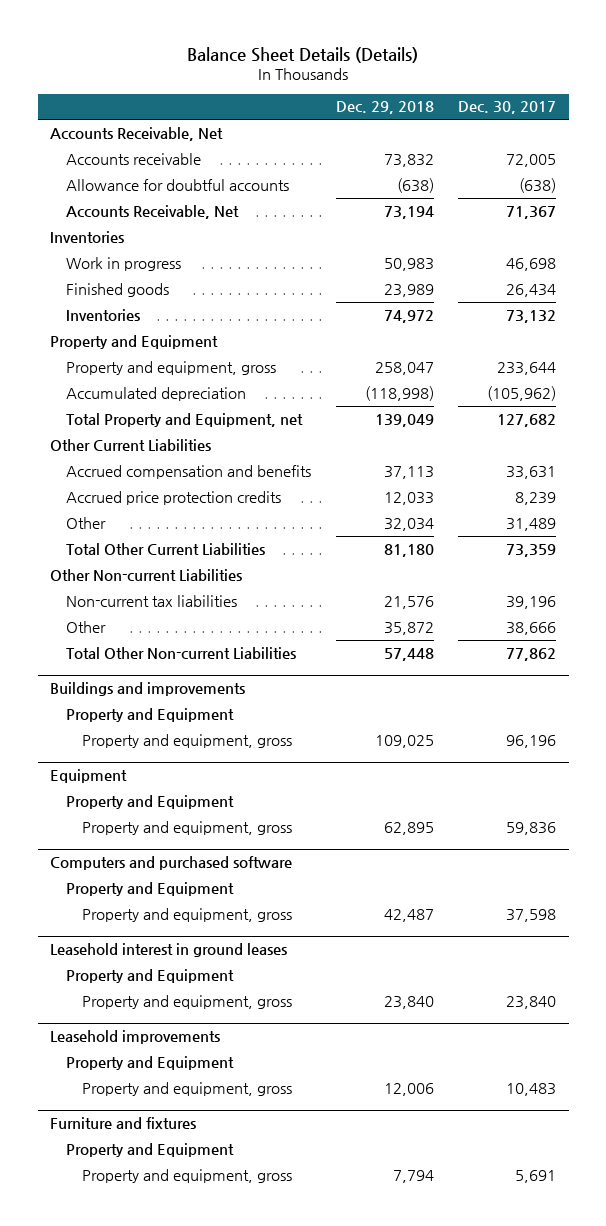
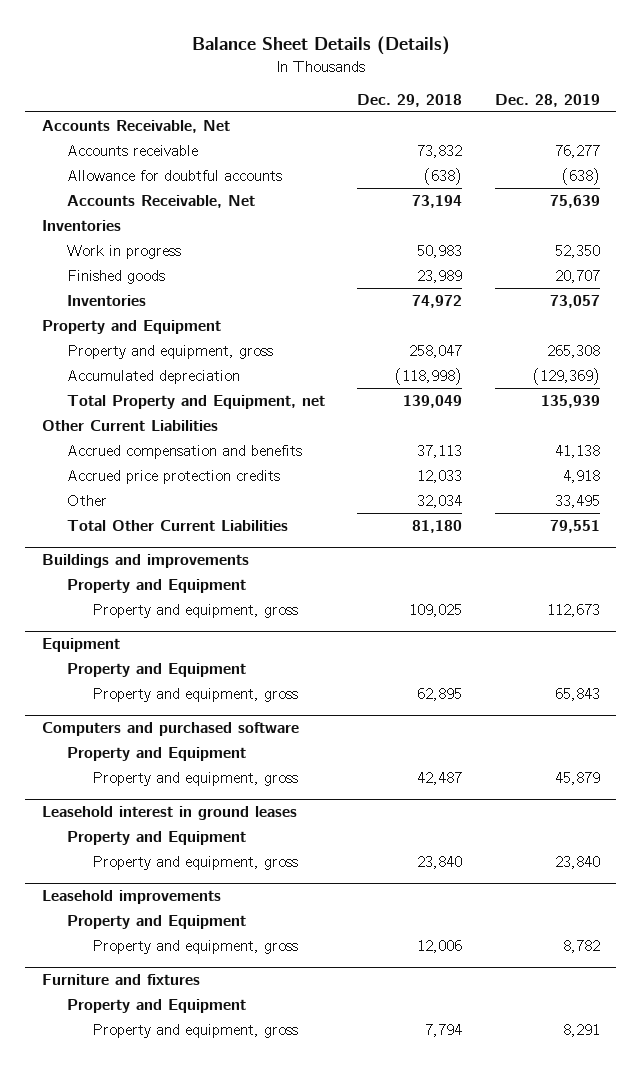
[458,101,557,115] Dec. 30, 2017 -> none
none -> [494,94,600,108] Dec. 28, 2019
[50,568,243,581] Other Non-current Liabilities -> none
[65,594,237,607] Non-current tax liabilities -> none
[65,620,106,633] Other -> none
[65,646,296,659] Total Other Non-current Liabilities -> none

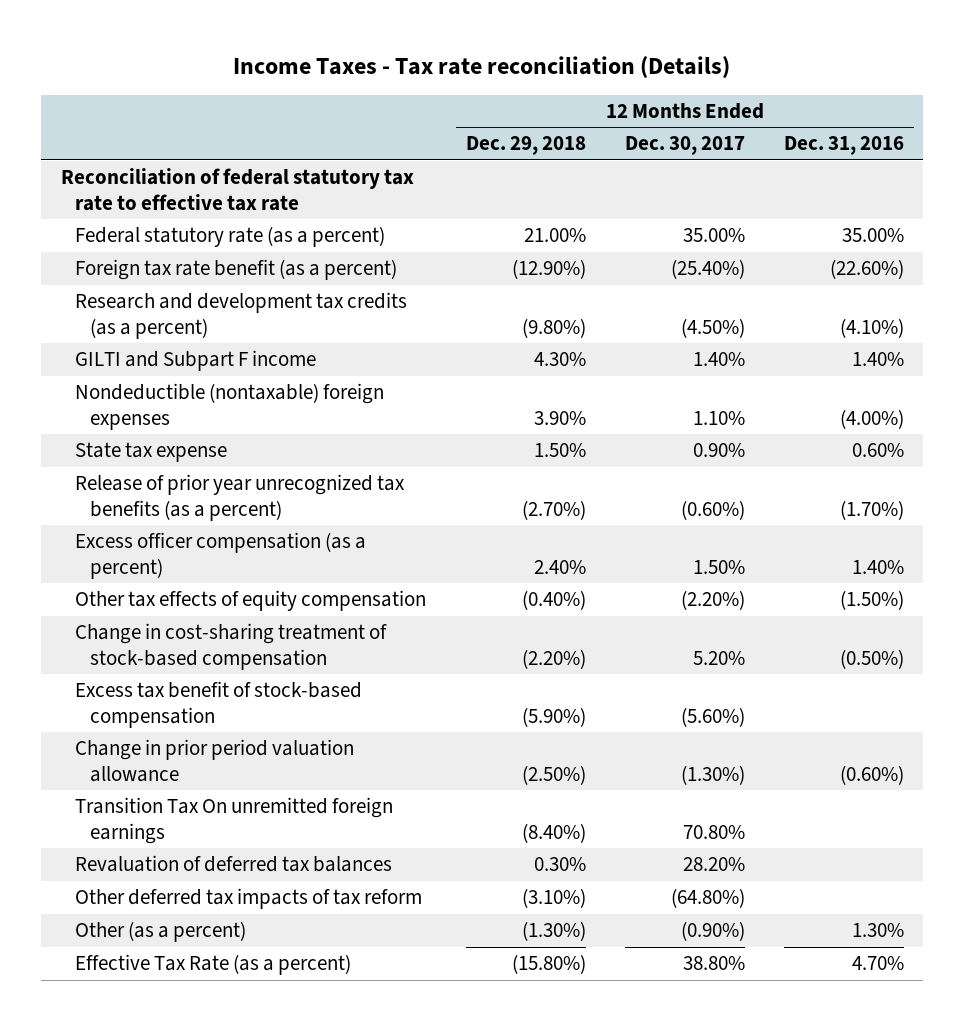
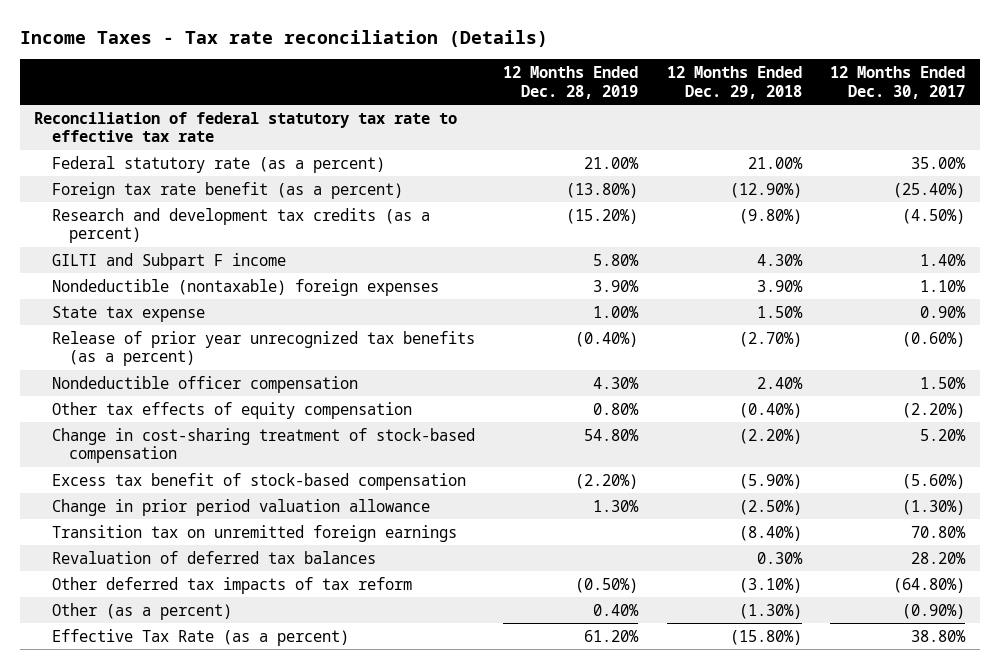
[783,136,904,156] Dec. 31, 2016 -> none
none -> [503,65,639,99] 12 Months Ended Dec. 28, 2019
[75,532,367,579] Excess officer compensation (as a percent) -> [51,375,358,393] Nondeductible officer compensation
[75,797,394,844] Transition Tax On unremitted foreign earnings -> [51,524,457,542] Transition tax on unremitted foreign earnings

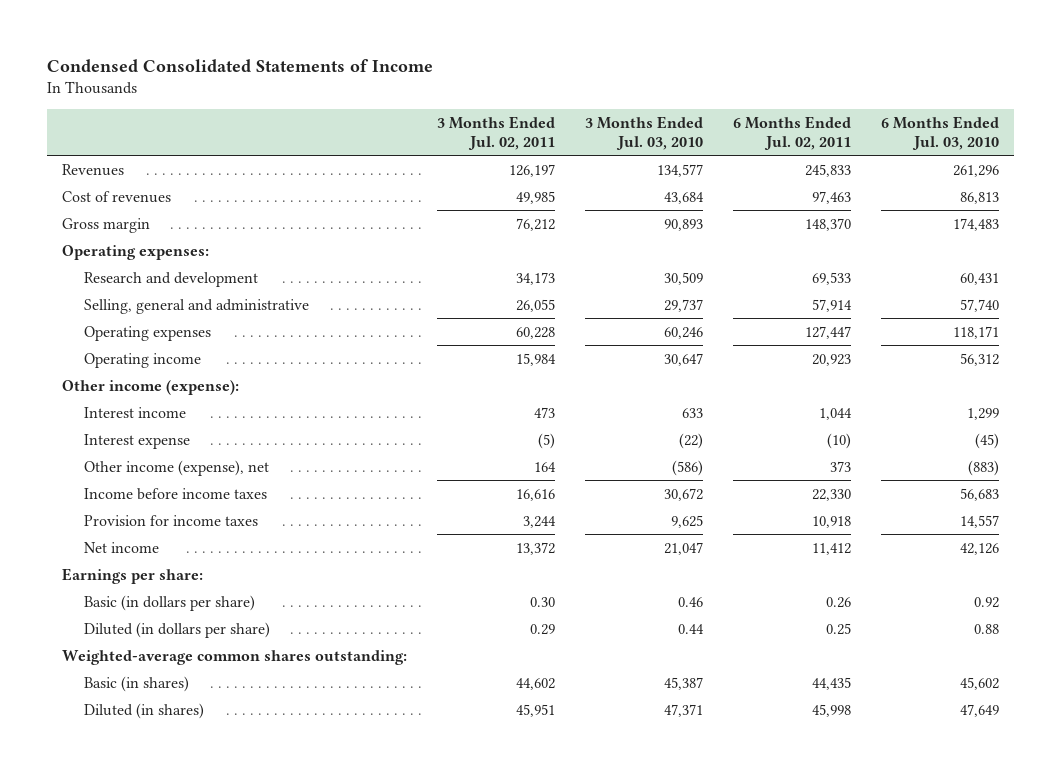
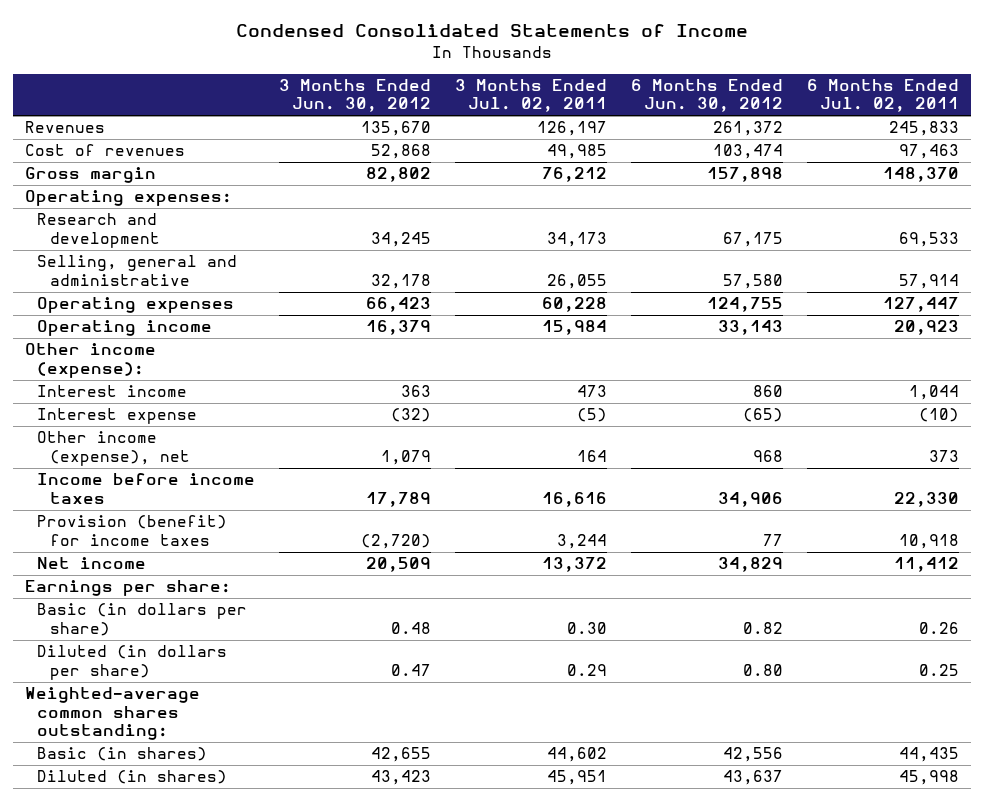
[585,115,704,151] 3 Months Ended Jul. 03, 2010 -> none
[881,115,1000,151] 6 Months Ended Jul. 03, 2010 -> none
none -> [279,78,432,113] 3 Months Ended Jun. 30, 2012
none -> [631,78,784,113] 6 Months Ended Jun. 30, 2012
[84,514,259,526] Provision for income taxes -> [37,515,228,546] Provision (benefit) for income taxes

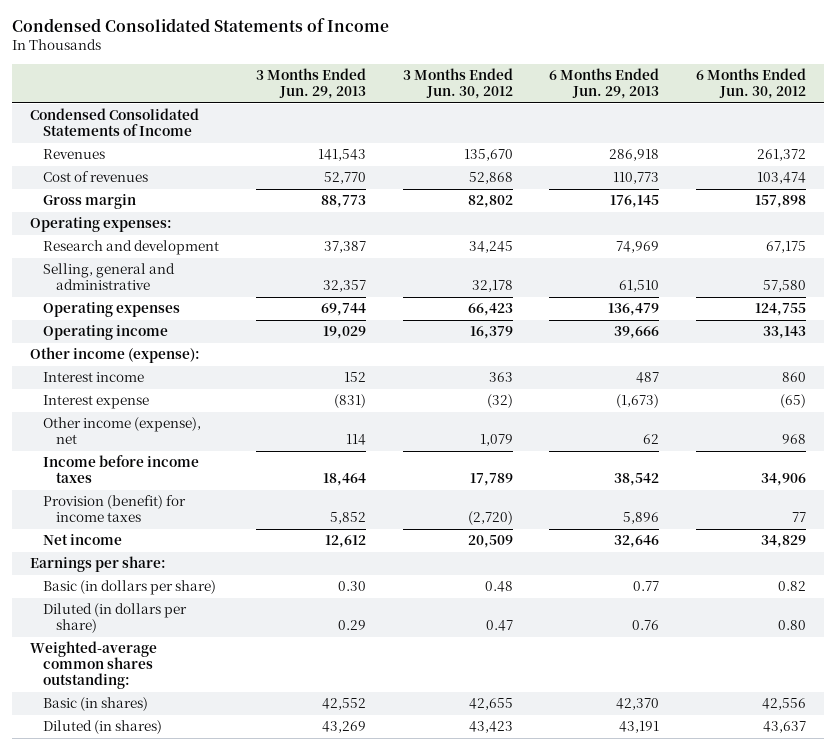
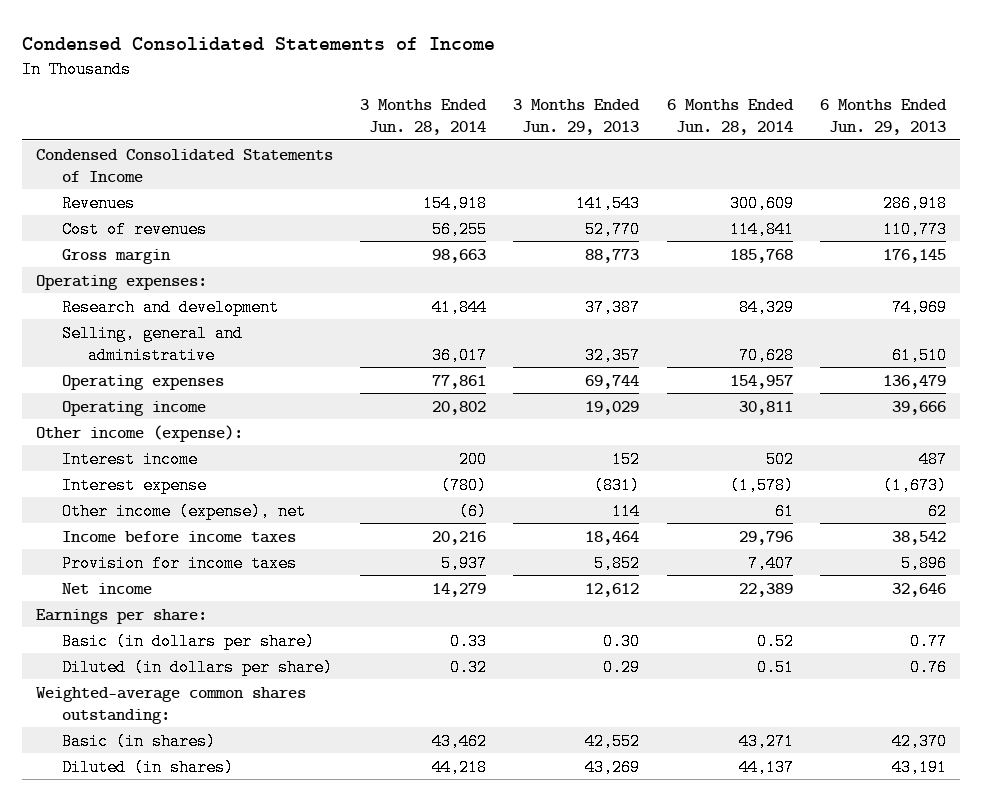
[402,67,513,100] 3 Months Ended Jun. 30, 2012 -> none
[696,67,807,100] 6 Months Ended Jun. 30, 2012 -> none
none -> [360,99,488,136] 3 Months Ended Jun. 28, 2014
none -> [666,99,794,136] 6 Months Ended Jun. 28, 2014
[42,495,186,523] Provision (benefit) for income taxes -> [62,554,298,572] Provision for income taxes

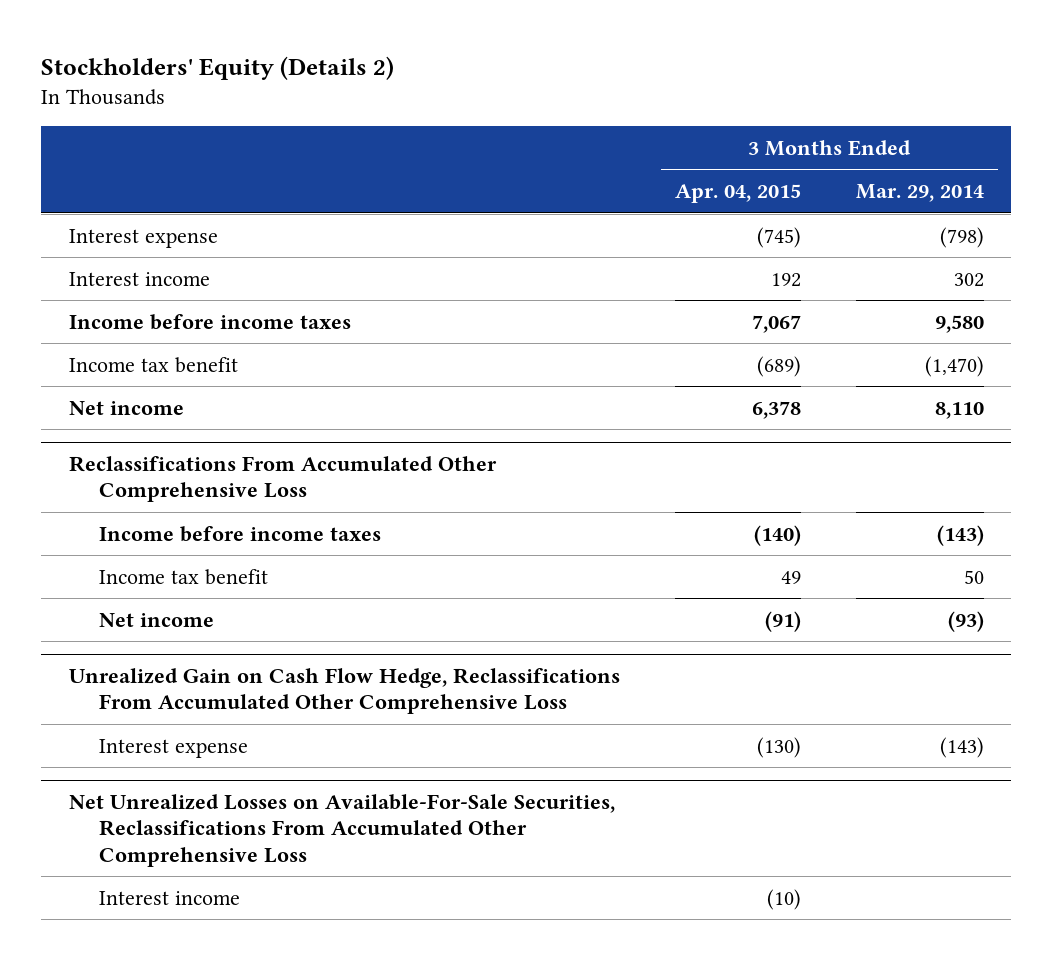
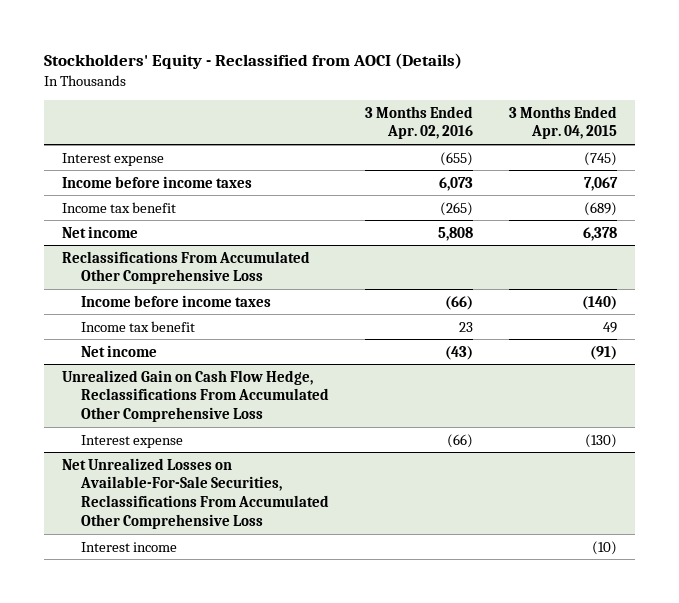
[41,55,395,80] Stockholders' Equity (Details 2) -> [43,53,462,70] Stockholders' Equity - Reclassified from AOCI (Details)
[855,184,984,203] Mar. 29, 2014 -> none
none -> [365,105,474,140] 3 Months Ended Apr. 02, 2016
[68,271,210,286] Interest income -> none

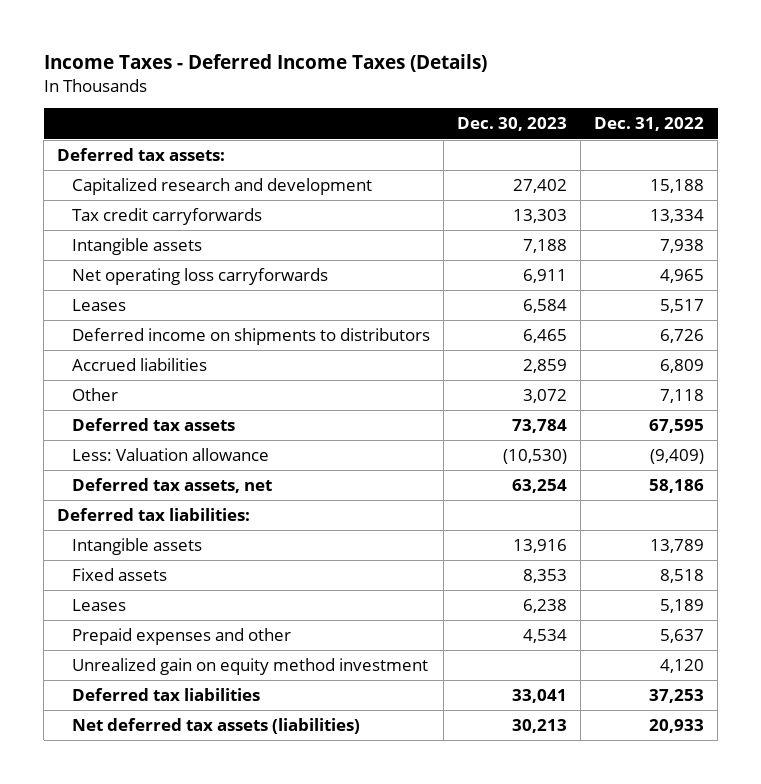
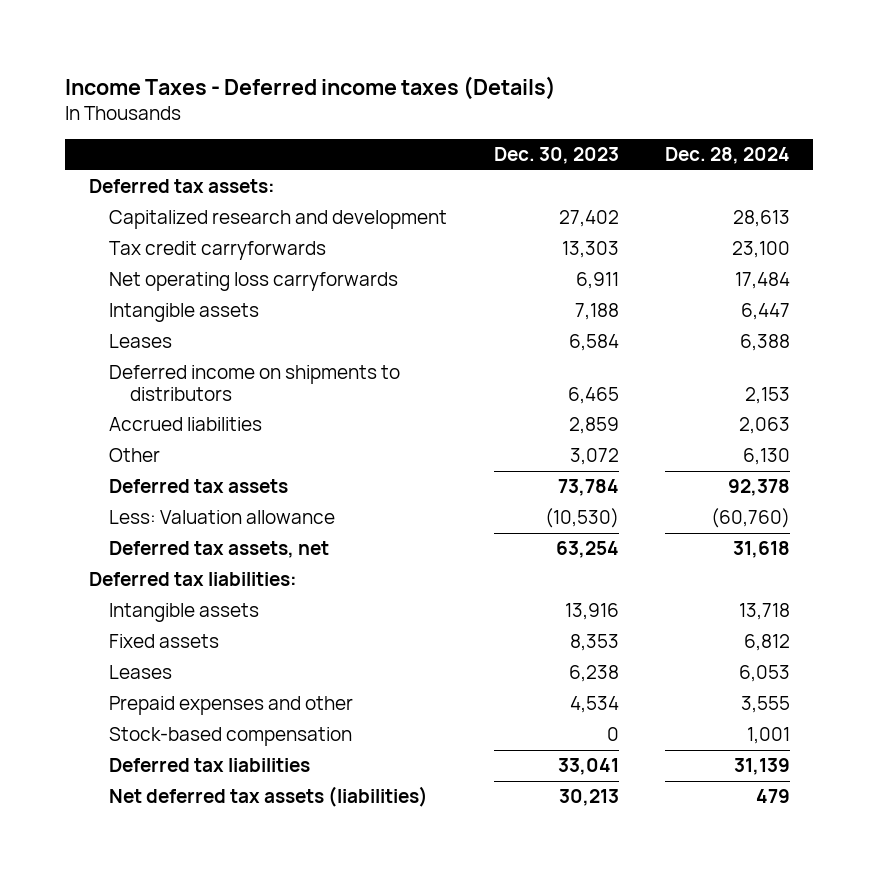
[43,54,487,73] Income Taxes - Deferred Income Taxes (Details) -> [65,75,557,100] Income Taxes - Deferred income taxes (Details)
[594,117,705,132] Dec. 31, 2022 -> none
none -> [664,147,790,165] Dec. 28, 2024
[72,238,203,256] Intangible assets -> [109,303,260,323] Intangible assets
[72,658,429,676] Unrealized gain on equity method investment -> none
none -> [109,727,353,747] Stock-based compensation

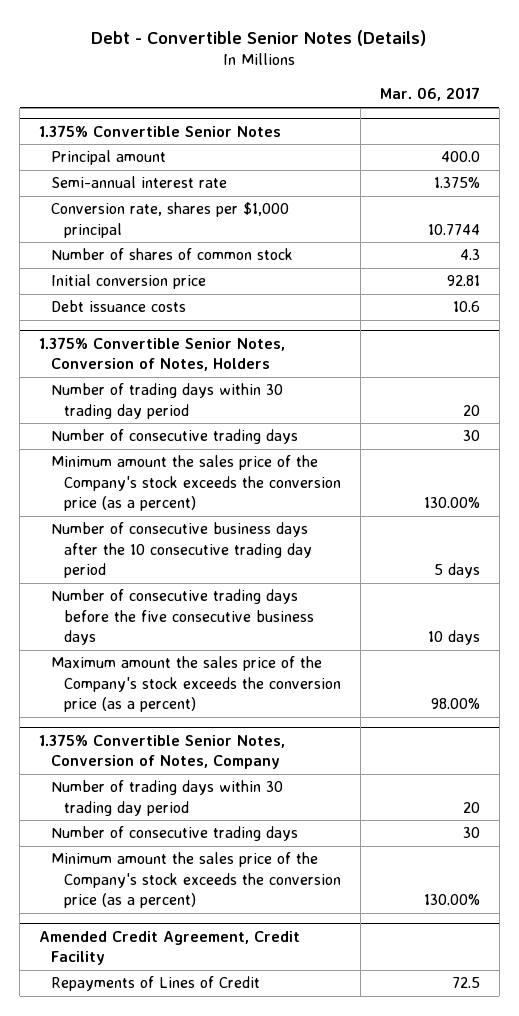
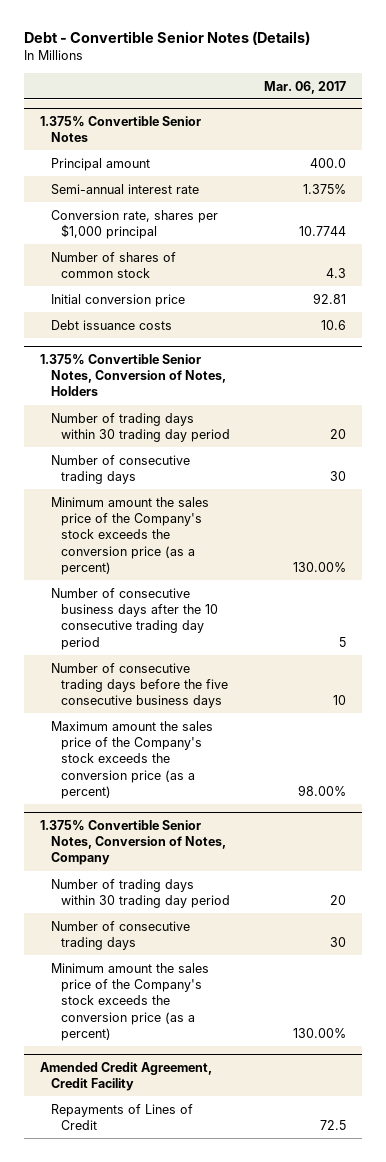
[433,563,480,579] 5 days -> [338,636,346,647] 5
[427,630,480,646] 10 days -> [332,695,346,706] 10

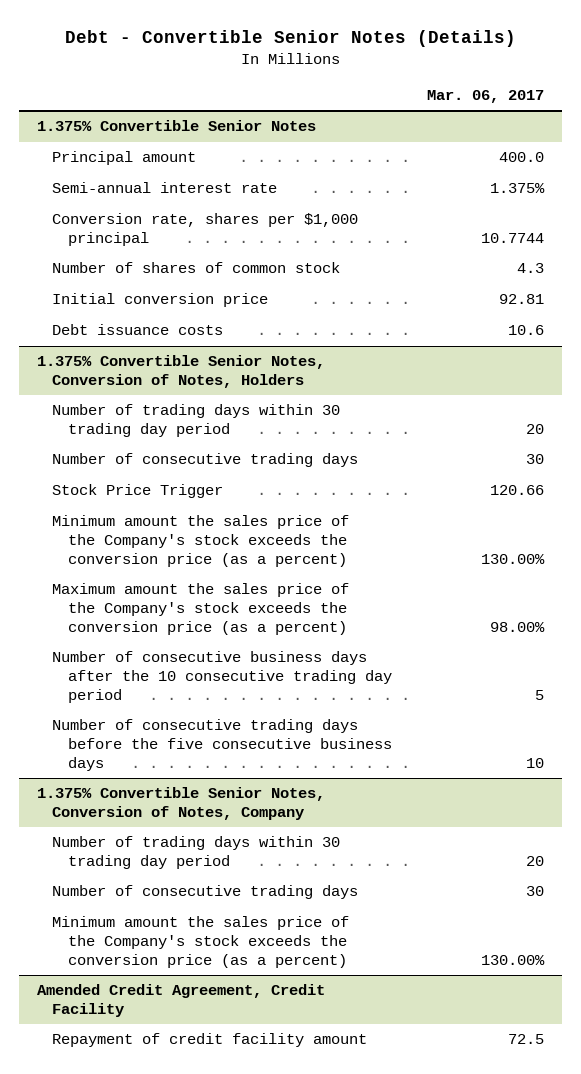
none -> [52,484,224,499] Stock Price Trigger
[50,720,213,799] Maximum amount the sales price of the Company's stock exceeds the conversion price (as a percent) -> [52,583,350,635] Maximum amount the sales price of the Company's stock exceeds the conversion price (as a percent)
[50,1103,193,1130] Repayments of Lines of Credit -> [52,1033,368,1048] Repayment of credit facility amount

